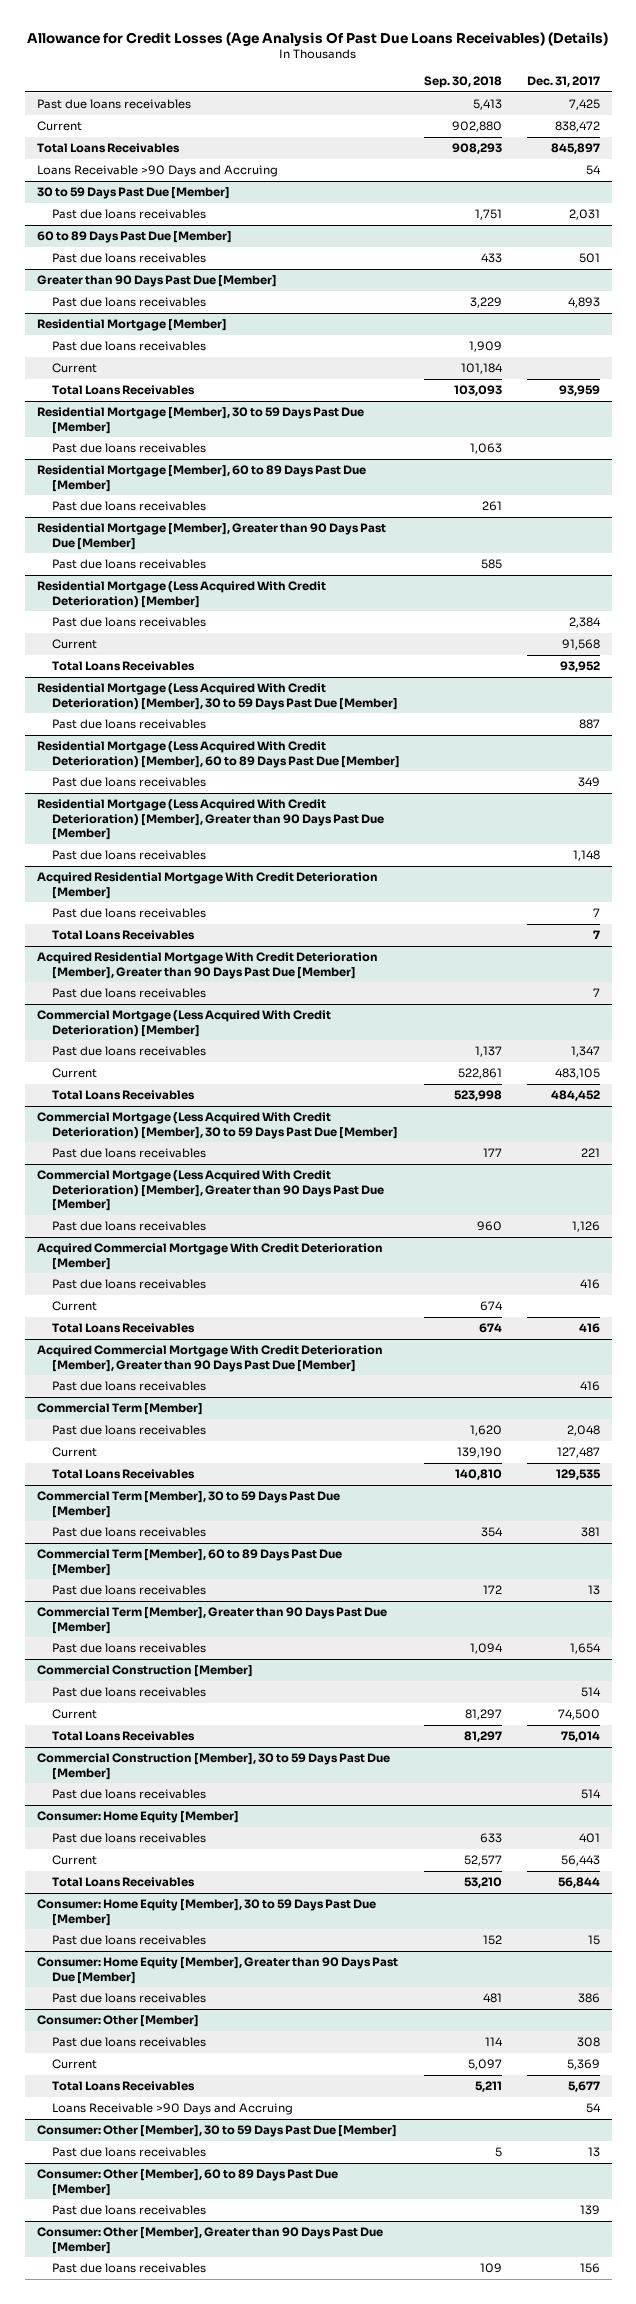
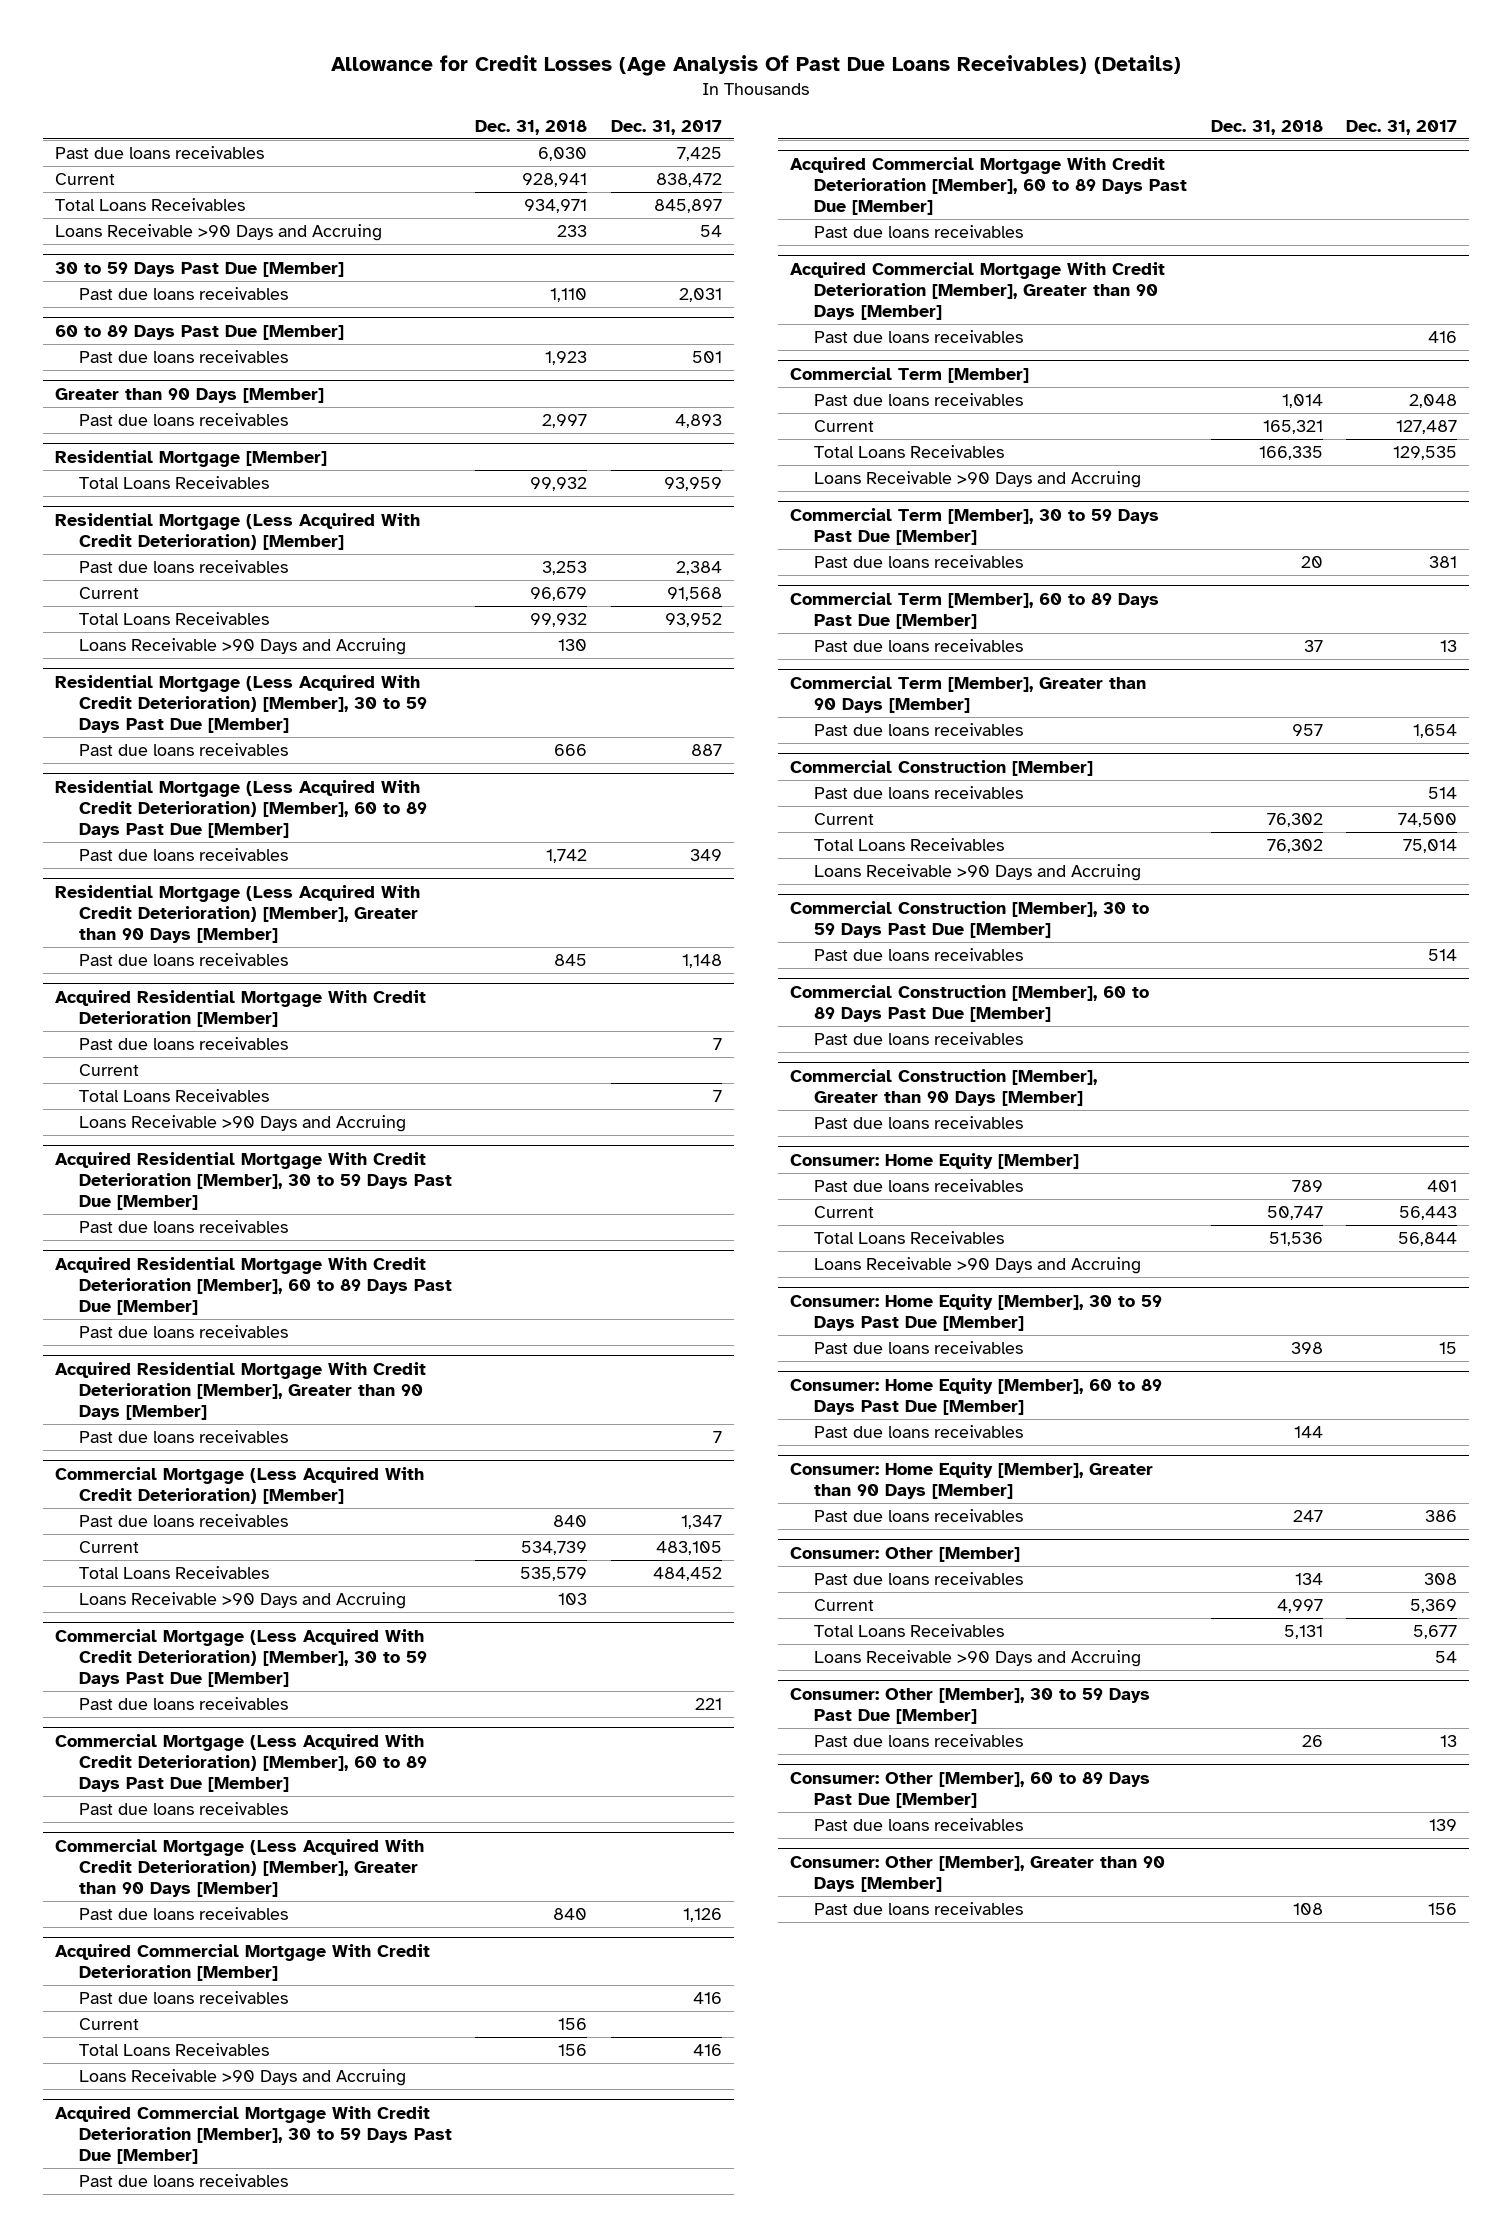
[424,76,503,89] Sep. 30, 2018 -> none
none -> [475,119,588,135] Dec. 31, 2018
[36,275,277,288] Greater than 90 Days Past Due [Member] -> [54,387,324,403] Greater than 90 Days [Member]
[52,341,207,352] Past due loans receivables -> none
[52,363,98,374] Current -> none
[36,407,364,434] Residential Mortgage [Member], 30 to 59 Days Past Due [Member] -> none
[52,443,207,454] Past due loans receivables -> none
[36,465,366,492] Residential Mortgage [Member], 60 to 89 Days Past Due [Member] -> none
[52,501,207,512] Past due loans receivables -> none
[36,523,386,550] Residential Mortgage [Member], Greater than 90 Days Past Due [Member] -> none
[52,559,207,570] Past due loans receivables -> none
none -> [78,638,406,656] Loans Receivable >90 Days and Accruing
[36,799,385,841] Residential Mortgage (Less Acquired With Credit Deterioration) [Member], Greater than 90 Days Past Due [Member] -> [54,884,420,943] Residential Mortgage (Less Acquired With Credit Deterioration) [Member], Greater than 90 Days [Member]
none -> [78,1064,139,1077] Current
none -> [78,1115,406,1133] Loans Receivable >90 Days and Accruing
none -> [54,1151,452,1210] Acquired Residential Mortgage With Credit Deterioration [Member], 30 to 59 Days Past Due [Member]
none -> [78,1220,288,1234] Past due loans receivables
none -> [54,1256,452,1315] Acquired Residential Mortgage With Credit Deterioration [Member], 60 to 89 Days Past Due [Member]
none -> [78,1325,288,1339] Past due loans receivables
[36,952,378,979] Acquired Residential Mortgage With Credit Deterioration [Member], Greater than 90 Days Past Due [Member] -> [54,1361,426,1420] Acquired Residential Mortgage With Credit Deterioration [Member], Greater than 90 Days [Member]
none -> [78,1592,406,1610] Loans Receivable >90 Days and Accruing
none -> [54,1733,427,1792] Commercial Mortgage (Less Acquired With Credit Deterioration) [Member], 60 to 89 Days Past Due [Member]
none -> [78,1802,288,1816] Past due loans receivables
[36,1170,385,1212] Commercial Mortgage (Less Acquired With Credit Deterioration) [Member], Greater than 90 Days Past Due [Member] -> [54,1838,424,1897] Commercial Mortgage (Less Acquired With Credit Deterioration) [Member], Greater than 90 Days [Member]
none -> [78,2069,406,2087] Loans Receivable >90 Days and Accruing
none -> [54,2105,452,2164] Acquired Commercial Mortgage With Credit Deterioration [Member], 30 to 59 Days Past Due [Member]
none -> [78,2174,288,2188] Past due loans receivables
none -> [790,156,1188,215] Acquired Commercial Mortgage With Credit Deterioration [Member], 60 to 89 Days Past Due [Member]
none -> [814,225,1024,239] Past due loans receivables
[36,1345,383,1372] Acquired Commercial Mortgage With Credit Deterioration [Member], Greater than 90 Days Past Due [Member] -> [790,261,1166,320] Acquired Commercial Mortgage With Credit Deterioration [Member], Greater than 90 Days [Member]
none -> [814,471,1142,489] Loans Receivable >90 Days and Accruing
[36,1607,387,1634] Commercial Term [Member], Greater than 90 Days Past Due [Member] -> [790,675,1147,713] Commercial Term [Member], Greater than 90 Days [Member]
none -> [814,864,1142,882] Loans Receivable >90 Days and Accruing
none -> [790,984,1150,1022] Commercial Construction [Member], 60 to 89 Days Past Due [Member]
none -> [814,1032,1024,1046] Past due loans receivables
none -> [790,1068,1098,1106] Commercial Construction [Member], Greater than 90 Days [Member]
none -> [814,1116,1024,1130] Past due loans receivables
none -> [814,1257,1142,1275] Loans Receivable >90 Days and Accruing
none -> [790,1377,1163,1415] Consumer: Home Equity [Member], 60 to 89 Days Past Due [Member]
none -> [814,1425,1024,1439] Past due loans receivables
[36,1957,398,1984] Consumer: Home Equity [Member], Greater than 90 Days Past Due [Member] -> [790,1461,1154,1499] Consumer: Home Equity [Member], Greater than 90 Days [Member]
[36,2227,383,2254] Consumer: Other [Member], Greater than 90 Days Past Due [Member] -> [790,1855,1166,1892] Consumer: Other [Member], Greater than 90 Days [Member]

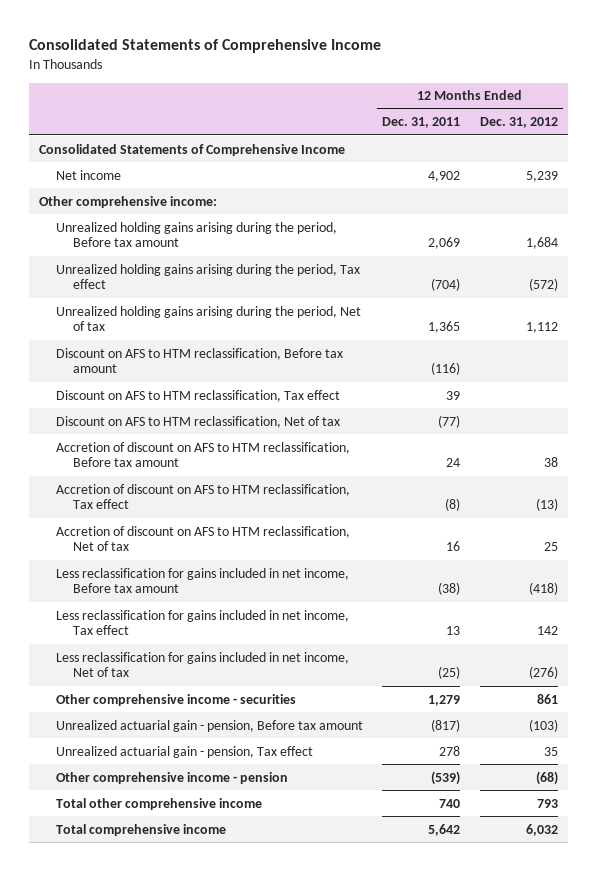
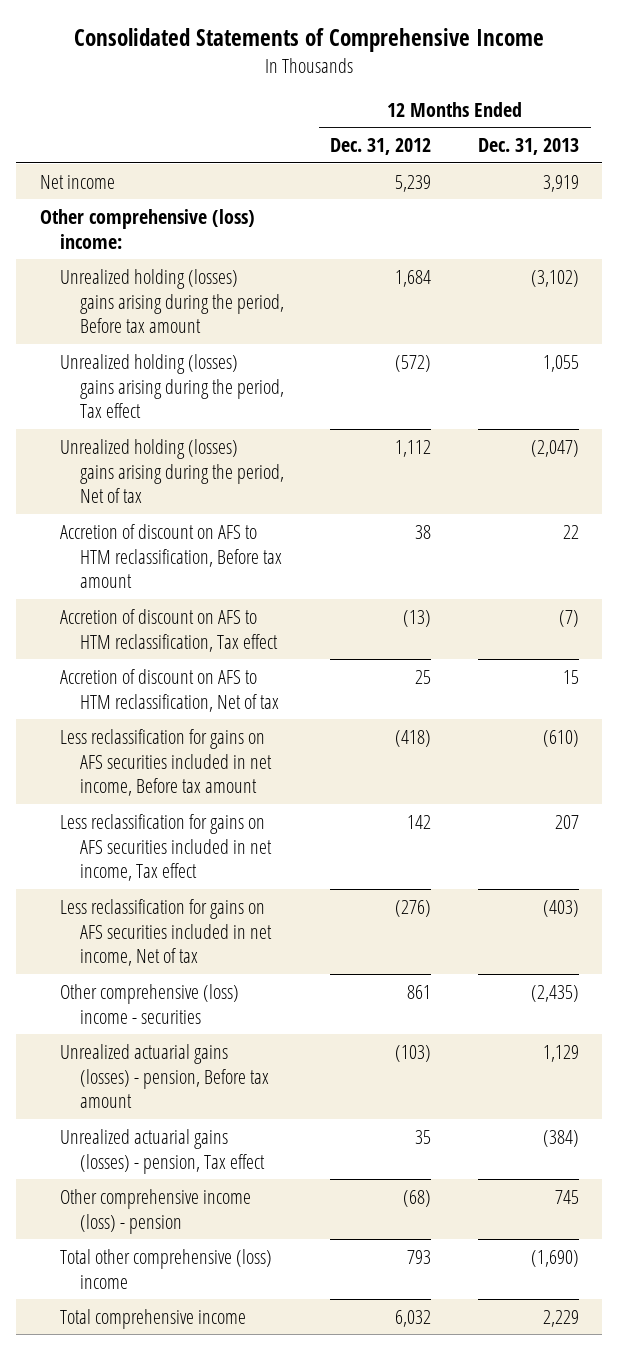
[382,117,461,129] Dec. 31, 2011 -> none
none -> [478,138,580,156] Dec. 31, 2013
[38,143,345,156] Consolidated Statements of Comprehensive Income -> none
[55,347,343,374] Discount on AFS to HTM reclassification, Before tax amount -> none
[55,389,340,402] Discount on AFS to HTM reclassification, Tax effect -> none
[55,415,340,428] Discount on AFS to HTM reclassification, Net of tax -> none
[38,195,217,208] Other comprehensive income: -> [39,208,255,249] Other comprehensive (loss) income:
[55,221,337,248] Unrealized holding gains arising during the period, Before tax amount -> [59,268,284,334] Unrealized holding (losses) gains arising during the period, Before tax amount
[55,263,360,290] Unrealized holding gains arising during the period, Tax effect -> [59,353,284,419] Unrealized holding (losses) gains arising during the period, Tax effect
[55,305,361,332] Unrealized holding gains arising during the period, Net of tax -> [59,438,284,504] Unrealized holding (losses) gains arising during the period, Net of tax
[55,567,349,594] Less reclassification for gains included in net income, Before tax amount -> [59,728,272,797] Less reclassification for gains on AFS securities included in net income, Before tax amount
[55,609,349,636] Less reclassification for gains included in net income, Tax effect -> [59,813,272,882] Less reclassification for gains on AFS securities included in net income, Tax effect
[55,651,349,678] Less reclassification for gains included in net income, Net of tax -> [59,898,272,967] Less reclassification for gains on AFS securities included in net income, Net of tax
[55,693,296,706] Other comprehensive income - securities -> [59,983,239,1024] Other comprehensive (loss) income - securities
[55,719,363,732] Unrealized actuarial gain - pension, Before tax amount -> [59,1043,269,1109] Unrealized actuarial gains (losses) - pension, Before tax amount
[55,745,313,758] Unrealized actuarial gain - pension, Tax effect -> [59,1128,265,1174] Unrealized actuarial gains (losses) - pension, Tax effect
[55,771,288,784] Other comprehensive income - pension -> [59,1188,251,1234] Other comprehensive income (loss) - pension
[55,797,262,810] Total other comprehensive income -> [59,1248,272,1289] Total other comprehensive (loss) income

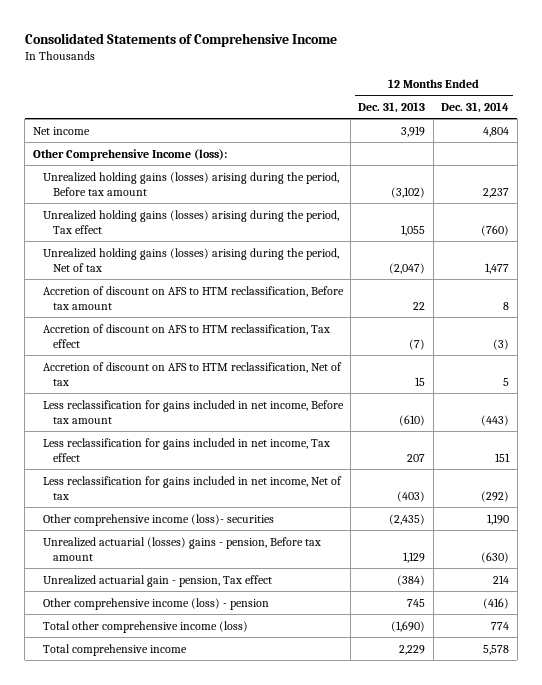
[330,138,432,156] Dec. 31, 2012 -> none
none -> [441,102,510,114] Dec. 31, 2014
[39,208,255,249] Other comprehensive (loss) income: -> [32,148,227,161] Other Comprehensive Income (loss):
[59,268,284,334] Unrealized holding (losses) gains arising during the period, Before tax amount -> [42,171,339,196] Unrealized holding gains (losses) arising during the period, Before tax amount
[59,353,284,419] Unrealized holding (losses) gains arising during the period, Tax effect -> [42,209,339,234] Unrealized holding gains (losses) arising during the period, Tax effect
[59,438,284,504] Unrealized holding (losses) gains arising during the period, Net of tax -> [42,247,339,272] Unrealized holding gains (losses) arising during the period, Net of tax
[59,728,272,797] Less reclassification for gains on AFS securities included in net income, Before tax amount -> [42,399,344,424] Less reclassification for gains included in net income, Before tax amount
[59,813,272,882] Less reclassification for gains on AFS securities included in net income, Tax effect -> [42,437,330,462] Less reclassification for gains included in net income, Tax effect
[59,898,272,967] Less reclassification for gains on AFS securities included in net income, Net of tax -> [42,475,342,500] Less reclassification for gains included in net income, Net of tax
[59,983,239,1024] Other comprehensive (loss) income - securities -> [42,513,274,526] Other comprehensive income (loss)- securities
[59,1043,269,1109] Unrealized actuarial gains (losses) - pension, Before tax amount -> [42,536,321,561] Unrealized actuarial (losses) gains - pension, Before tax amount
[59,1128,265,1174] Unrealized actuarial gains (losses) - pension, Tax effect -> [42,574,272,587] Unrealized actuarial gain - pension, Tax effect
[59,1248,272,1289] Total other comprehensive (loss) income -> [42,620,248,633] Total other comprehensive income (loss)

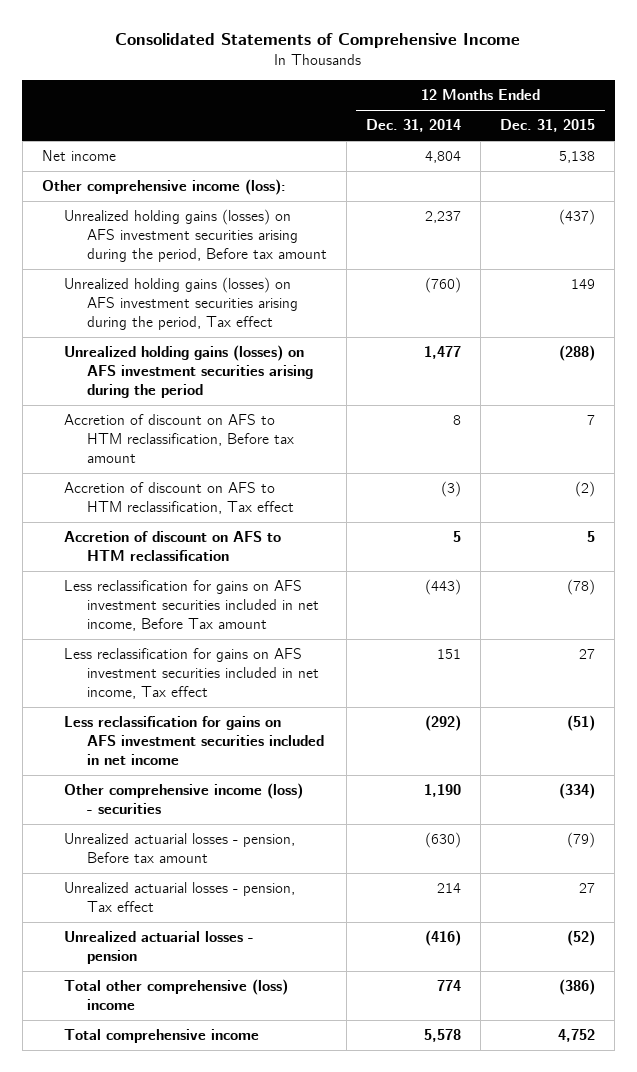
[358,102,426,114] Dec. 31, 2013 -> none
none -> [500,119,596,133] Dec. 31, 2015
[32,148,227,161] Other Comprehensive Income (loss): -> [41,179,286,196] Other comprehensive income (loss):
[42,171,339,196] Unrealized holding gains (losses) arising during the period, Before tax amount -> [64,209,327,262] Unrealized holding gains (losses) on AFS investment securities arising during the period, Before tax amount
[42,209,339,234] Unrealized holding gains (losses) arising during the period, Tax effect -> [64,277,298,330] Unrealized holding gains (losses) on AFS investment securities arising during the period, Tax effect
[42,247,339,272] Unrealized holding gains (losses) arising during the period, Net of tax -> [64,345,313,398] Unrealized holding gains (losses) on AFS investment securities arising during the period
[42,361,342,386] Accretion of discount on AFS to HTM reclassification, Net of tax -> [64,531,282,561] Accretion of discount on AFS to HTM reclassification
[42,399,344,424] Less reclassification for gains included in net income, Before tax amount -> [64,580,319,631] Less reclassification for gains on AFS investment securities included in net income, Before Tax amount
[42,437,330,462] Less reclassification for gains included in net income, Tax effect -> [64,648,319,699] Less reclassification for gains on AFS investment securities included in net income, Tax effect
[42,475,342,500] Less reclassification for gains included in net income, Net of tax -> [64,716,324,765] Less reclassification for gains on AFS investment securities included in net income
[42,513,274,526] Other comprehensive income (loss)- securities -> [64,783,304,814] Other comprehensive income (loss) - securities
[42,536,321,561] Unrealized actuarial (losses) gains - pension, Before tax amount -> [64,833,296,863] Unrealized actuarial losses - pension, Before tax amount
[42,574,272,587] Unrealized actuarial gain - pension, Tax effect -> [64,882,296,912] Unrealized actuarial losses - pension, Tax effect
[42,597,269,610] Other comprehensive income (loss) - pension -> [64,931,255,964] Unrealized actuarial losses - pension
[42,620,248,633] Total other comprehensive income (loss) -> [64,979,289,1010] Total other comprehensive (loss) income

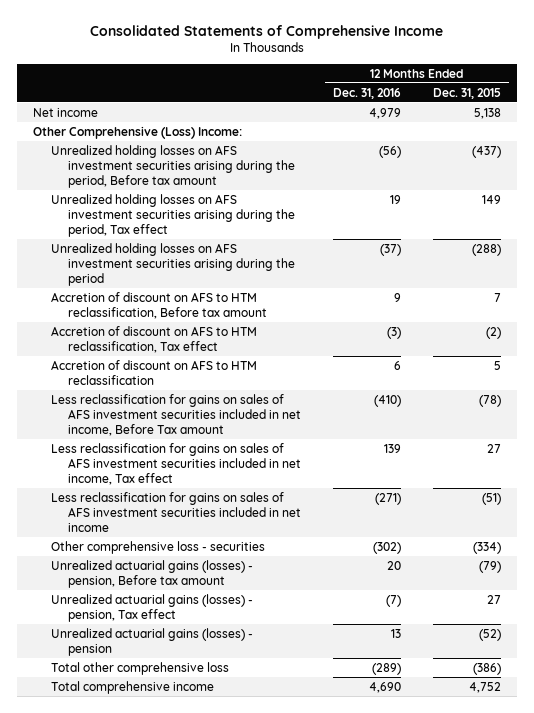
[366,119,462,133] Dec. 31, 2014 -> none
none -> [333,87,402,99] Dec. 31, 2016
[41,179,286,196] Other comprehensive income (loss): -> [33,125,243,139] Other Comprehensive (Loss) Income:
[64,209,327,262] Unrealized holding gains (losses) on AFS investment securities arising during the period, Before tax amount -> [50,144,296,188] Unrealized holding losses on AFS investment securities arising during the period, Before tax amount
[64,277,298,330] Unrealized holding gains (losses) on AFS investment securities arising during the period, Tax effect -> [50,193,296,237] Unrealized holding losses on AFS investment securities arising during the period, Tax effect
[64,345,313,398] Unrealized holding gains (losses) on AFS investment securities arising during the period -> [50,242,296,286] Unrealized holding losses on AFS investment securities arising during the period
[64,580,319,631] Less reclassification for gains on AFS investment securities included in net income, Before Tax amount -> [50,393,302,436] Less reclassification for gains on sales of AFS investment securities included in net income, Before Tax amount
[64,648,319,699] Less reclassification for gains on AFS investment securities included in net income, Tax effect -> [50,442,302,485] Less reclassification for gains on sales of AFS investment securities included in net income, Tax effect
[64,716,324,765] Less reclassification for gains on AFS investment securities included in net income -> [50,491,302,532] Less reclassification for gains on sales of AFS investment securities included in net income
[64,783,304,814] Other comprehensive income (loss) - securities -> [50,540,265,554] Other comprehensive loss - securities
[64,833,296,863] Unrealized actuarial losses - pension, Before tax amount -> [50,559,253,588] Unrealized actuarial gains (losses) - pension, Before tax amount
[64,882,296,912] Unrealized actuarial losses - pension, Tax effect -> [50,593,253,622] Unrealized actuarial gains (losses) - pension, Tax effect
[64,931,255,964] Unrealized actuarial losses - pension -> [50,627,253,656] Unrealized actuarial gains (losses) - pension
[64,979,289,1010] Total other comprehensive (loss) income -> [50,661,229,675] Total other comprehensive loss

